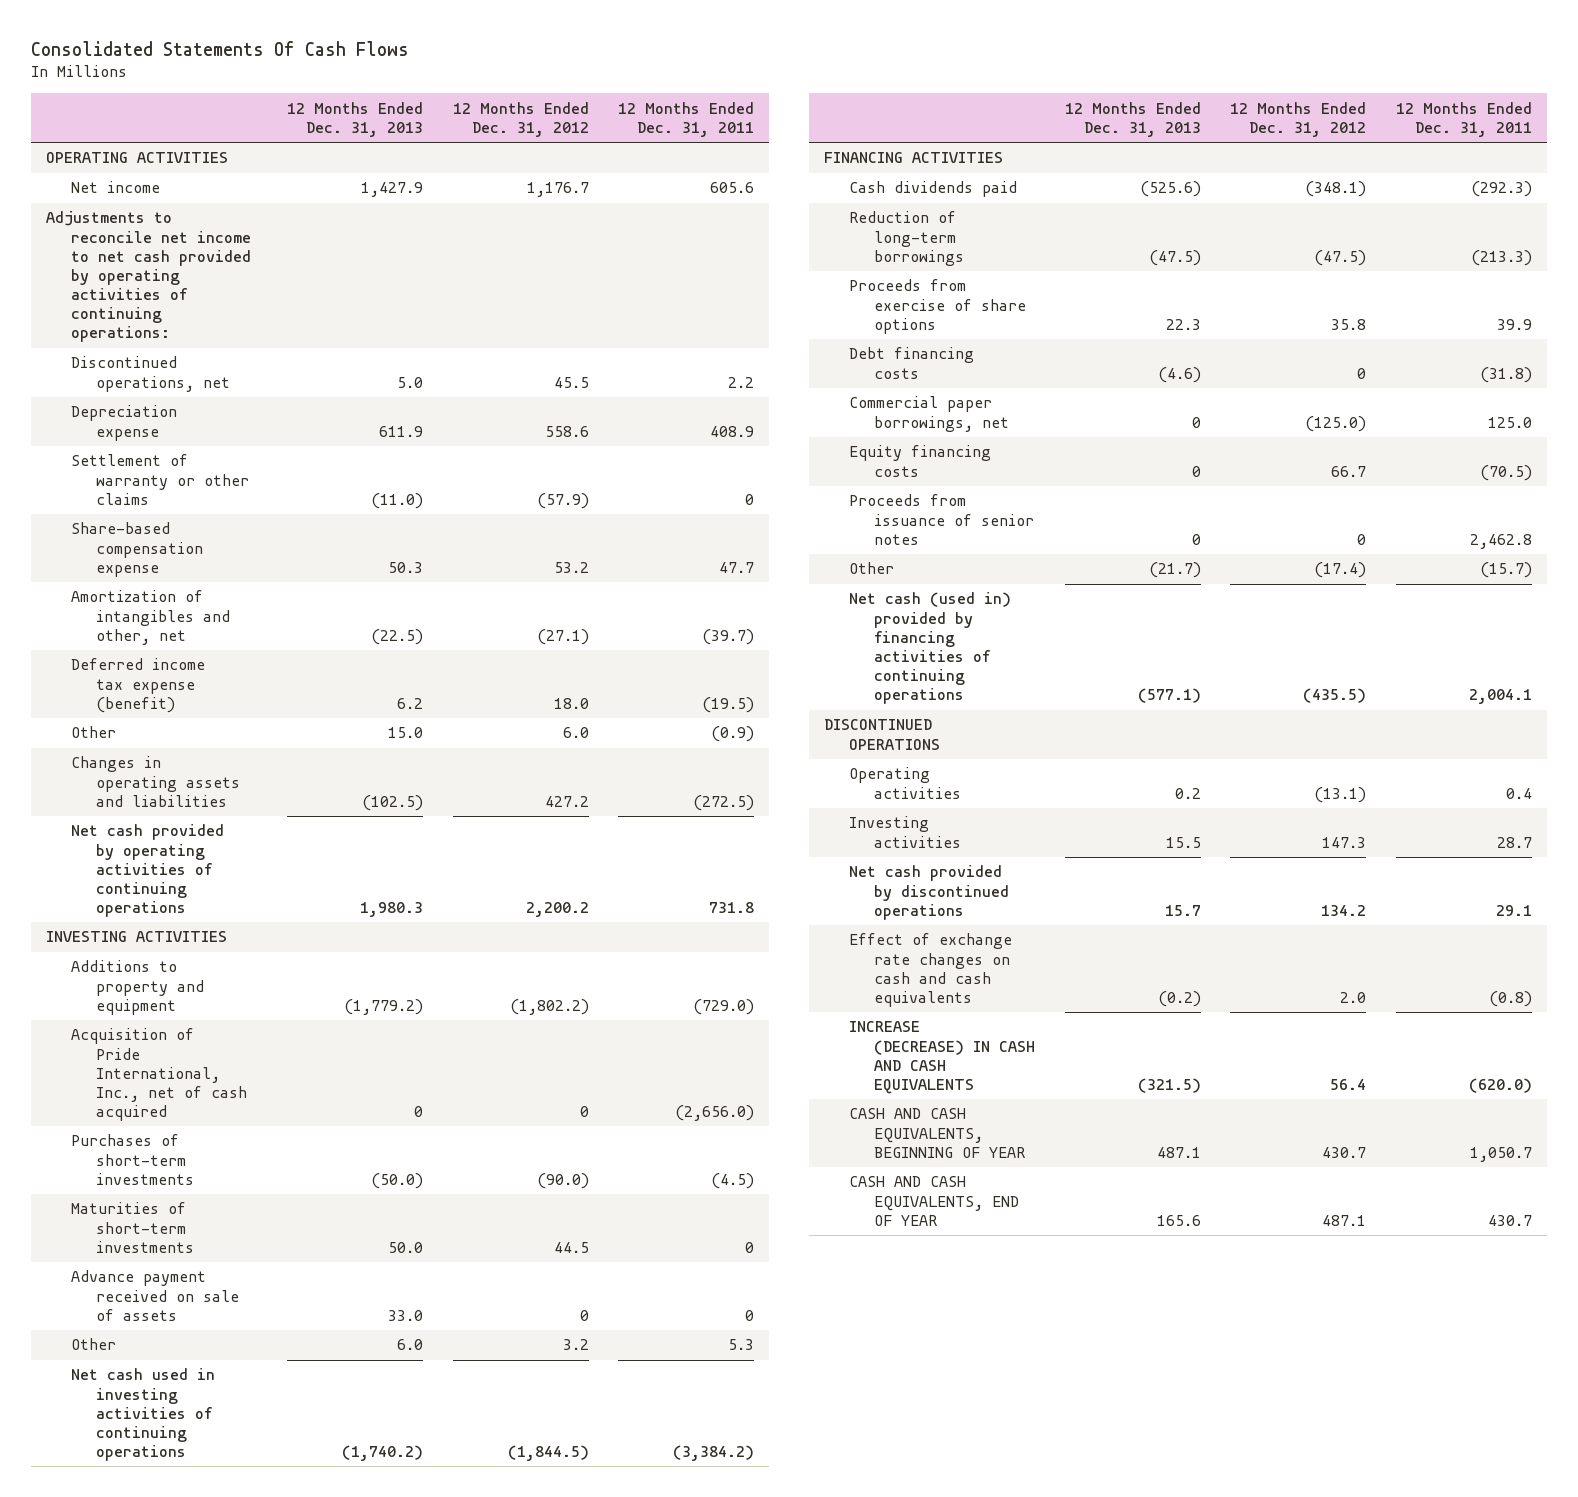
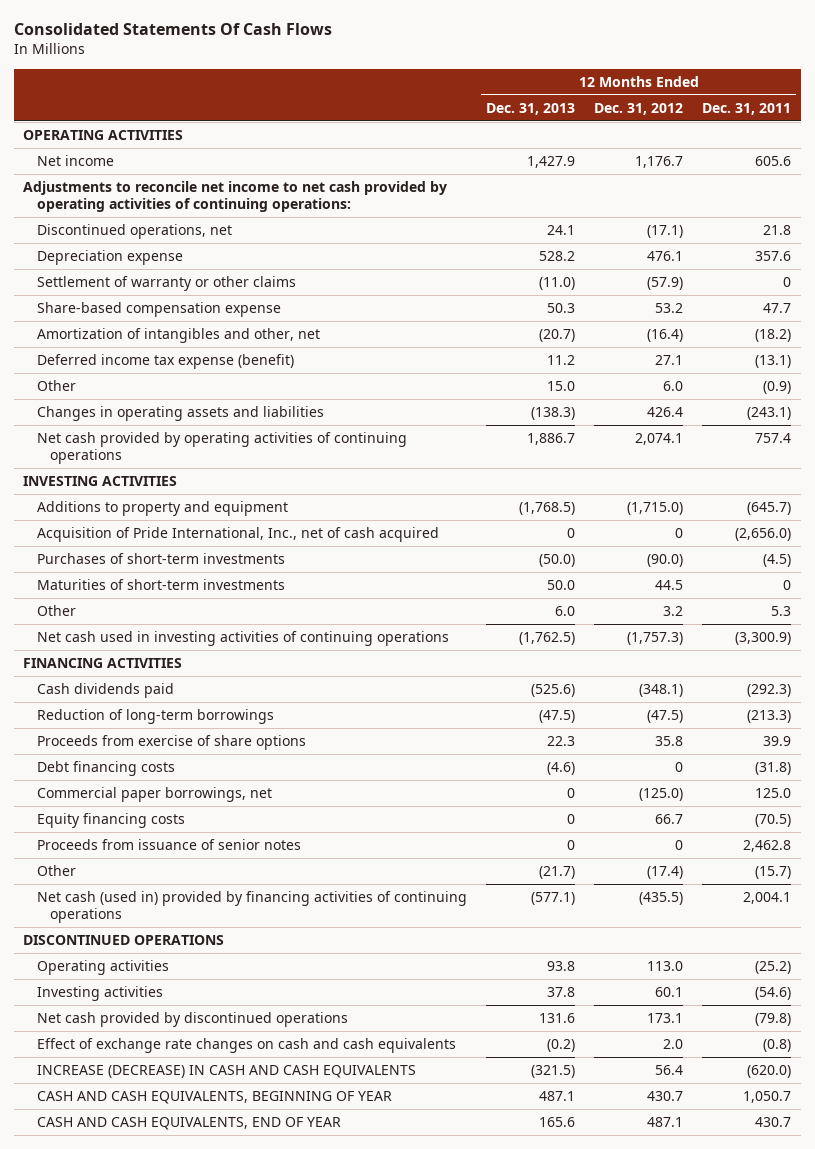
[397,376,424,388] 5.0 -> [546,225,575,236] 24.1
[553,376,589,388] 45.5 -> [647,225,684,239] (17.1)
[728,376,755,388] 2.2 -> [763,225,792,236] 21.8
[379,425,424,437] 611.9 -> [538,251,575,262] 528.2
[544,425,589,437] 558.6 -> [647,251,684,262] 476.1
[710,425,755,437] 408.9 -> [755,251,792,262] 357.6
[371,628,424,645] (22.5) -> [538,329,575,343] (20.7)
[536,628,589,645] (27.1) -> [647,329,684,343] (16.4)
[702,628,755,645] (39.7) -> [755,329,792,343] (18.2)
[397,697,424,709] 6.2 -> [546,355,575,366] 11.2
[553,697,589,709] 18.0 -> [655,355,684,366] 27.1
[702,696,755,713] (19.5) -> [755,355,792,369] (13.1)
[362,794,424,811] (102.5) -> [530,407,575,421] (138.3)
[544,795,589,807] 427.2 -> [647,407,684,418] 426.4
[693,794,755,811] (272.5) -> [747,407,792,421] (243.1)
[360,902,424,918] 1,980.3 -> [526,433,575,446] 1,886.7
[525,902,589,918] 2,200.2 -> [635,433,684,446] 2,074.1
[709,902,755,914] 731.8 -> [755,433,792,444] 757.4
[344,998,424,1015] (1,779.2) -> [518,502,575,516] (1,768.5)
[509,998,589,1015] (1,802.2) -> [627,502,684,516] (1,715.0)
[693,998,755,1015] (729.0) -> [747,502,792,516] (645.7)
[71,1270,240,1321] Advance payment received on sale of assets -> none
[342,1445,424,1462] (1,740.2) -> [518,632,575,646] (1,762.5)
[507,1445,589,1462] (1,844.5) -> [627,632,684,646] (1,757.3)
[673,1445,755,1462] (3,384.2) -> [735,632,792,646] (3,300.9)
[1174,787,1201,799] 0.2 -> [546,961,575,972] 93.8
[1314,786,1367,803] (13.1) -> [647,961,684,972] 113.0
[1506,787,1533,799] 0.4 -> [755,961,792,975] (25.2)
[1165,836,1201,848] 15.5 -> [546,987,575,998] 37.8
[1322,836,1367,848] 147.3 -> [655,987,684,998] 60.1
[1497,836,1533,848] 28.7 -> [755,987,792,1001] (54.6)
[1164,904,1201,916] 15.7 -> [538,1013,575,1024] 131.6
[1321,904,1367,916] 134.2 -> [647,1013,684,1024] 173.1
[1496,904,1533,916] 29.1 -> [755,1013,792,1027] (79.8)

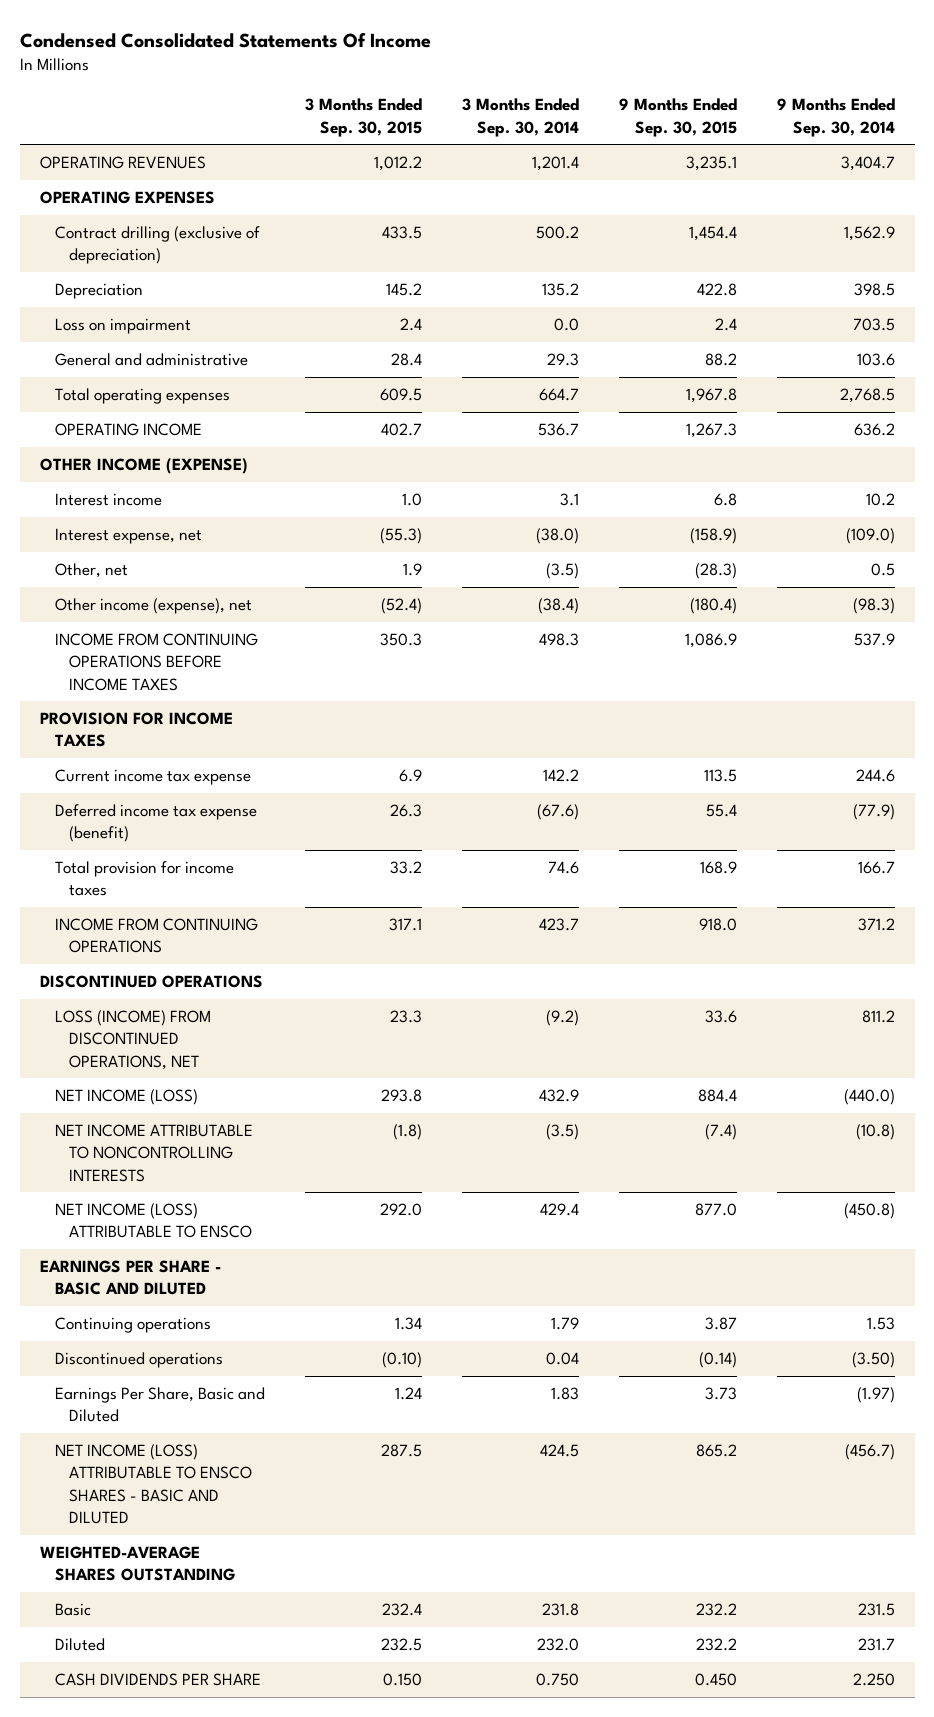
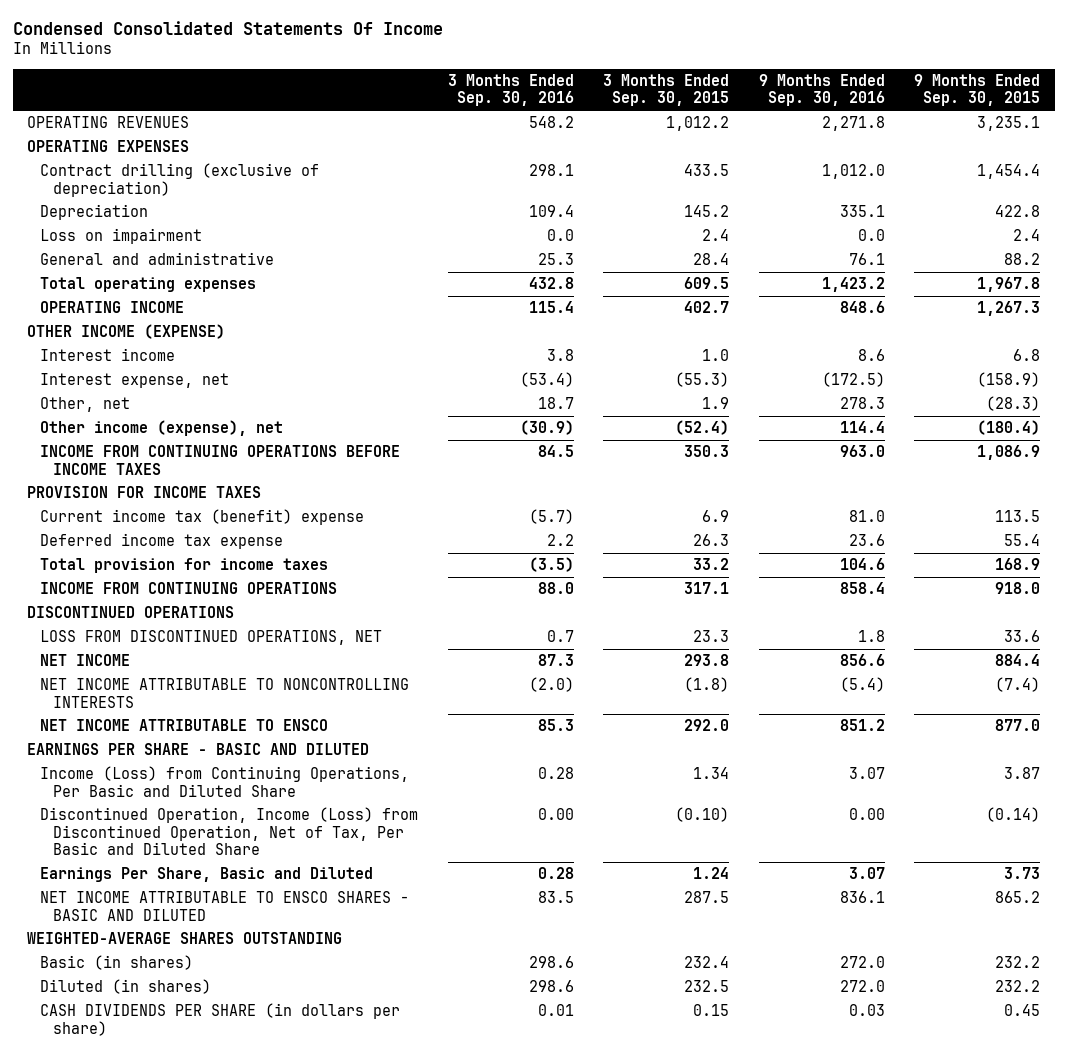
[461,98,579,137] 3 Months Ended Sep. 30, 2014 -> none
[776,98,895,137] 9 Months Ended Sep. 30, 2014 -> none
none -> [447,73,574,107] 3 Months Ended Sep. 30, 2016
none -> [758,73,885,107] 9 Months Ended Sep. 30, 2016
[54,769,251,786] Current income tax expense -> [40,509,365,526] Current income tax (benefit) expense
[54,804,257,843] Deferred income tax expense (benefit) -> [40,533,284,550] Deferred income tax expense
[54,1010,211,1070] LOSS (INCOME) FROM DISCONTINUED OPERATIONS, NET -> [40,630,383,646] LOSS FROM DISCONTINUED OPERATIONS, NET
[54,1089,198,1106] NET INCOME (LOSS) -> [40,654,131,667] NET INCOME
[54,1203,253,1239] NET INCOME (LOSS) ATTRIBUTABLE TO ENSCO -> [40,719,329,732] NET INCOME ATTRIBUTABLE TO ENSCO
[54,1317,211,1334] Continuing operations -> [40,766,410,797] Income (Loss) from Continuing Operations, Per Basic and Diluted Share
[54,1352,223,1369] Discontinued operations -> [40,807,419,856] Discontinued Operation, Income (Loss) from Discontinued Operation, Net of Tax, Per Basic and Diluted Share
[54,1444,253,1525] NET INCOME (LOSS) ATTRIBUTABLE TO ENSCO SHARES - BASIC AND DILUTED -> [40,891,410,921] NET INCOME ATTRIBUTABLE TO ENSCO SHARES - BASIC AND DILUTED
[54,1603,91,1617] Basic -> [40,955,194,971] Basic (in shares)
[54,1638,105,1652] Diluted -> [40,979,212,995] Diluted (in shares)
[54,1673,261,1687] CASH DIVIDENDS PER SHARE -> [40,1003,401,1036] CASH DIVIDENDS PER SHARE (in dollars per share)
[382,1673,422,1687] 0.150 -> [693,1004,730,1017] 0.15
[694,1673,737,1687] 0.450 -> [1004,1004,1041,1017] 0.45

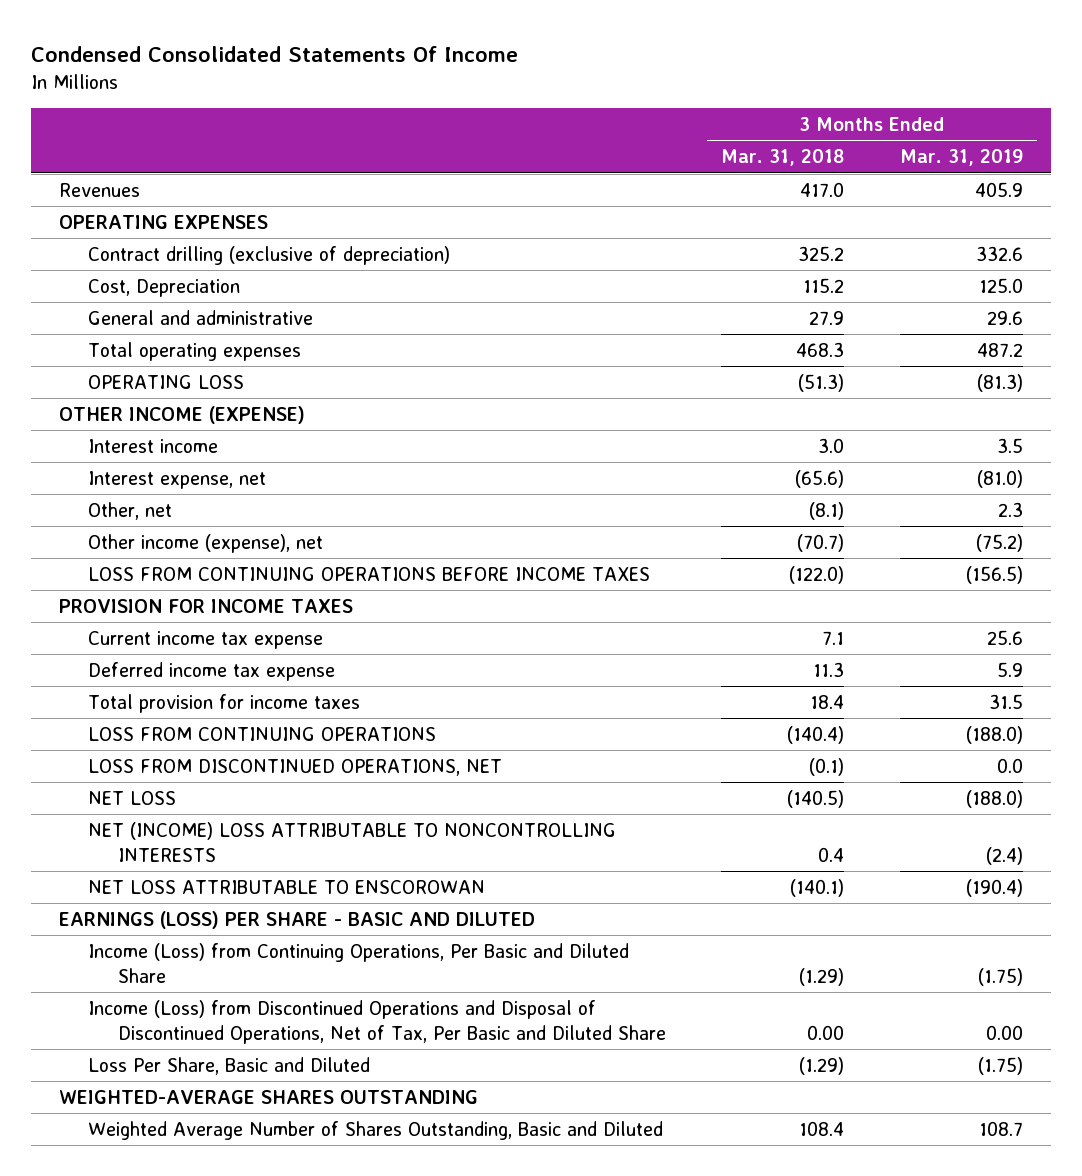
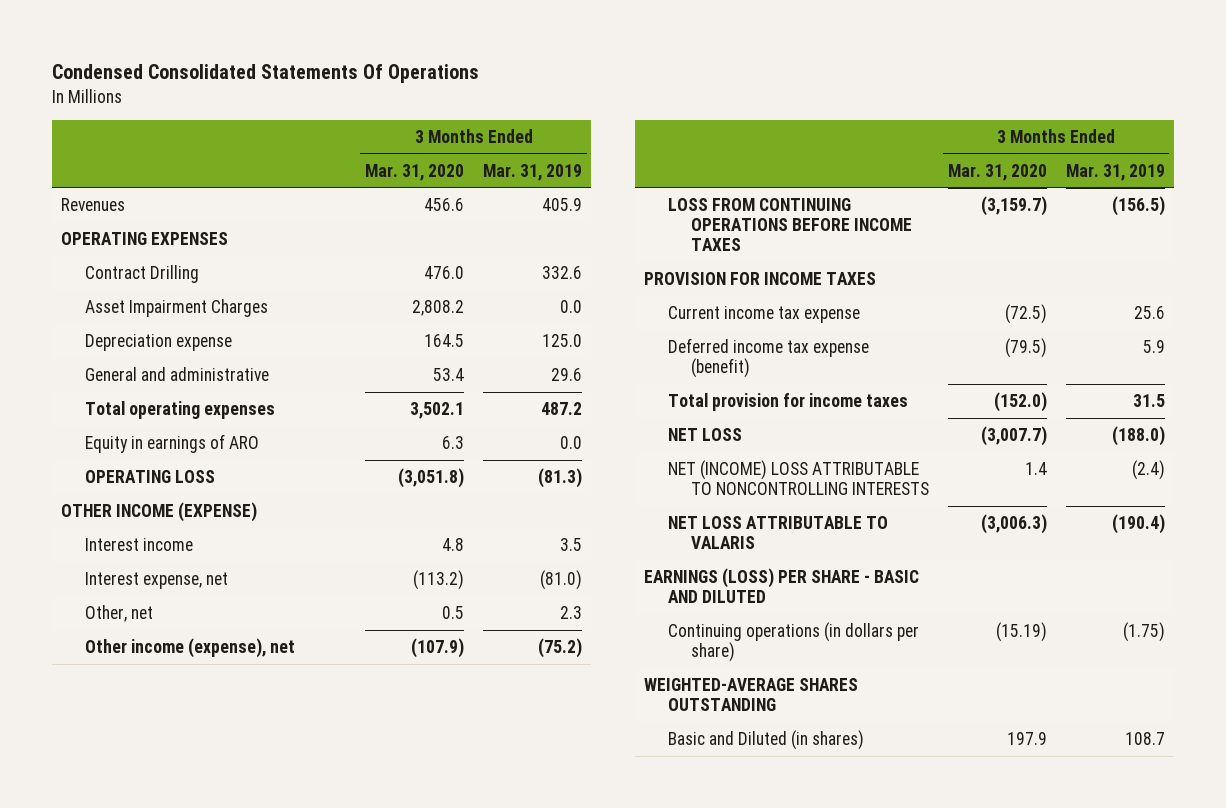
[31,45,519,62] Condensed Consolidated Statements Of Income -> [52,64,480,84] Condensed Consolidated Statements Of Operations
[721,149,845,167] Mar. 31, 2018 -> none
none -> [365,163,465,181] Mar. 31, 2020
[88,245,451,265] Contract drilling (exclusive of depreciation) -> [84,265,199,284] Contract Drilling
none -> [84,299,268,318] Asset Impairment Charges
[88,278,241,297] Cost, Depreciation -> [84,334,232,352] Depreciation expense
none -> [84,434,259,454] Equity in earnings of ARO
[88,661,336,681] Deferred income tax expense -> [667,338,869,379] Deferred income tax expense (benefit)
[88,726,437,741] LOSS FROM CONTINUING OPERATIONS -> none
[88,758,503,776] LOSS FROM DISCONTINUED OPERATIONS, NET -> none
[88,879,486,894] NET LOSS ATTRIBUTABLE TO ENSCOROWAN -> [667,516,888,550] NET LOSS ATTRIBUTABLE TO VALARIS
[88,999,666,1044] Income (Loss) from Discontinued Operations and Disposal of Discontinued Operations, Net of Tax, Per Basic and Diluted Share -> none
[88,1056,371,1075] Loss Per Share, Basic and Diluted -> none
[88,942,630,983] Income (Loss) from Continuing Operations, Per Basic and Diluted Share -> [667,622,919,663] Continuing operations (in dollars per share)
[88,1120,664,1140] Weighted Average Number of Shares Outstanding, Basic and Diluted -> [667,730,864,751] Basic and Diluted (in shares)

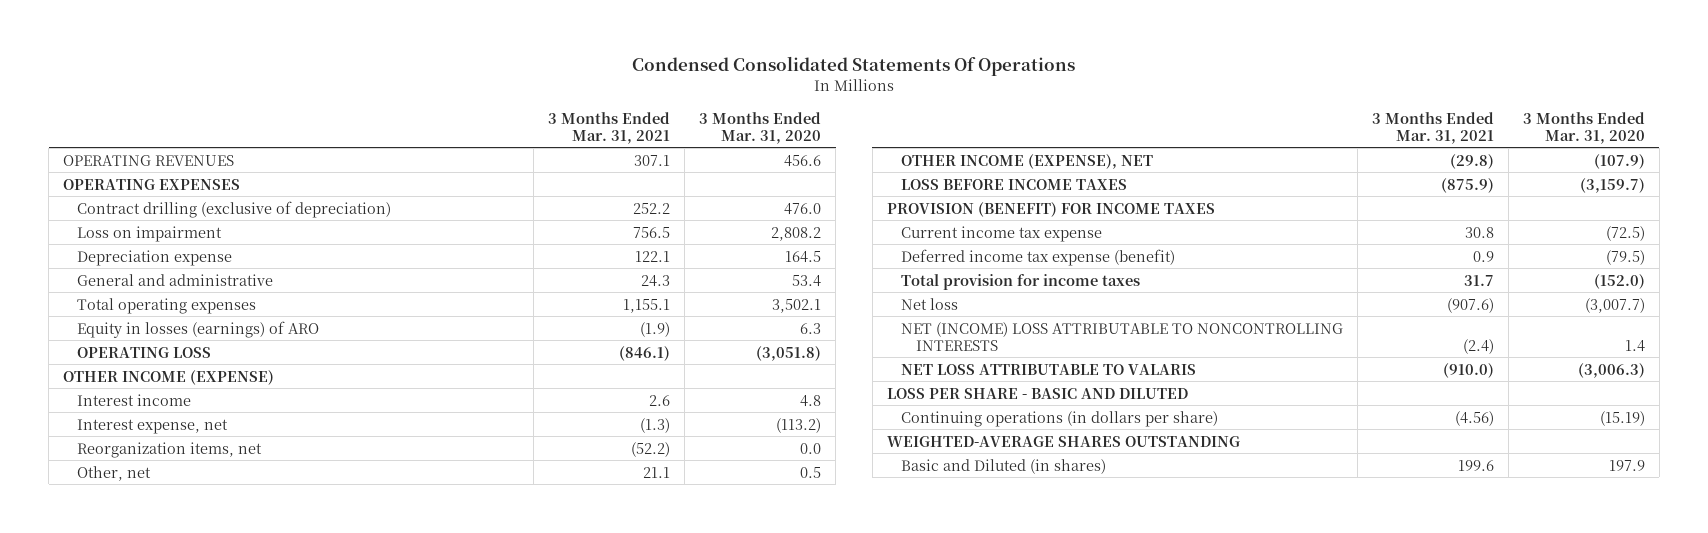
[482,163,582,181] Mar. 31, 2019 -> none
none -> [548,111,671,144] 3 Months Ended Mar. 31, 2021
[61,198,126,212] Revenues -> [63,154,235,166] OPERATING REVENUES
[84,265,199,284] Contract Drilling -> [77,200,392,218] Contract drilling (exclusive of depreciation)
[84,299,268,318] Asset Impairment Charges -> [77,225,223,242] Loss on impairment
[84,434,259,454] Equity in earnings of ARO -> [77,320,320,338] Equity in losses (earnings) of ARO
none -> [77,441,263,458] Reorganization items, net
[84,638,295,659] Other income (expense), net -> [901,153,1154,169] OTHER INCOME (EXPENSE), NET
[667,198,913,252] LOSS FROM CONTINUING OPERATIONS BEFORE INCOME TAXES -> [901,178,1128,190] LOSS BEFORE INCOME TAXES
[644,272,877,286] PROVISION FOR INCOME TAXES -> [886,201,1215,217] PROVISION (BENEFIT) FOR INCOME TAXES
[667,428,742,442] NET LOSS -> [901,297,959,310] Net loss
[644,568,920,604] EARNINGS (LOSS) PER SHARE - BASIC AND DILUTED -> [886,387,1188,399] LOSS PER SHARE - BASIC AND DILUTED

